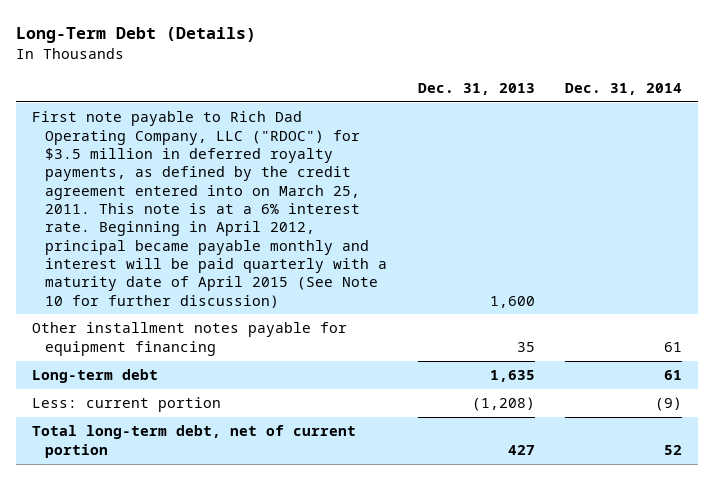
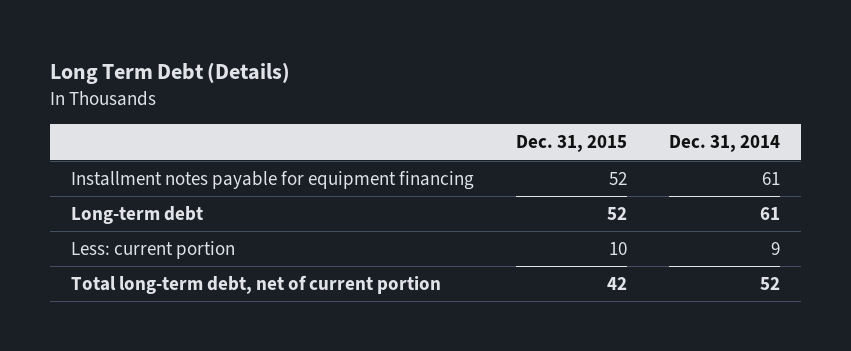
[16,26,257,43] Long-Term Debt (Details) -> [49,62,290,85] Long Term Debt (Details)
[417,82,535,95] Dec. 31, 2013 -> none
none -> [516,135,628,153] Dec. 31, 2015
[31,111,388,308] First note payable to Rich Dad Operating Company, LLC ("RDOC") for $3.5 million in deferred royalty payments, as defined by the credit agreement entered into on March 25, 2011. This note is at a 6% interest rate. Beginning in April 2012, principal became payable monthly and interest will be paid quarterly with a maturity date of April 2015 (See Note 10 for further discussion) -> none
[31,322,347,356] Other installment notes payable for equipment financing -> [70,171,474,191] Installment notes payable for equipment financing
[655,397,683,412] (9) -> [771,242,781,256] 9

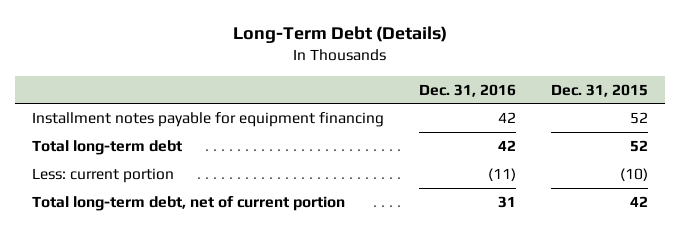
[49,62,290,85] Long Term Debt (Details) -> [232,25,447,43] Long-Term Debt (Details)
[669,135,781,153] Dec. 31, 2014 -> none
none -> [418,83,516,97] Dec. 31, 2016
[70,206,203,225] Long-term debt -> [32,139,183,155] Total long-term debt
[609,242,628,256] 10 -> [619,167,648,181] (10)

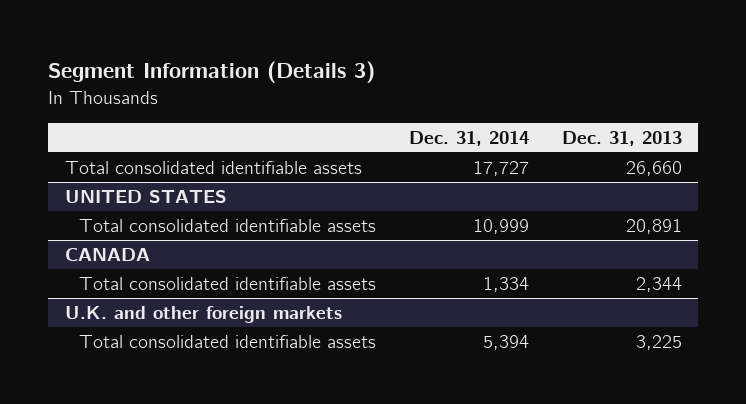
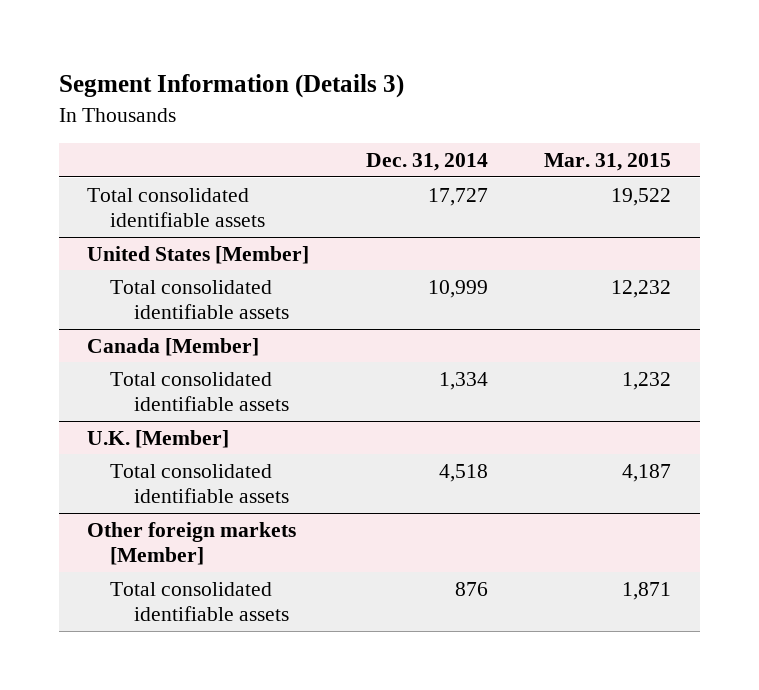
[561,130,682,146] Dec. 31, 2013 -> none
none -> [544,153,672,172] Mar. 31, 2015
[64,190,227,204] UNITED STATES -> [87,245,310,264] United States [Member]
[64,248,150,262] CANADA -> [87,337,260,356] Canada [Member]
[64,306,342,324] U.K. and other foreign markets -> none
none -> [87,429,230,448] U.K. [Member]
[482,335,529,351] 5,394 -> [438,463,488,482] 4,518
none -> [87,521,297,566] Other foreign markets [Member]
none -> [110,581,289,622] Total consolidated identifiable assets

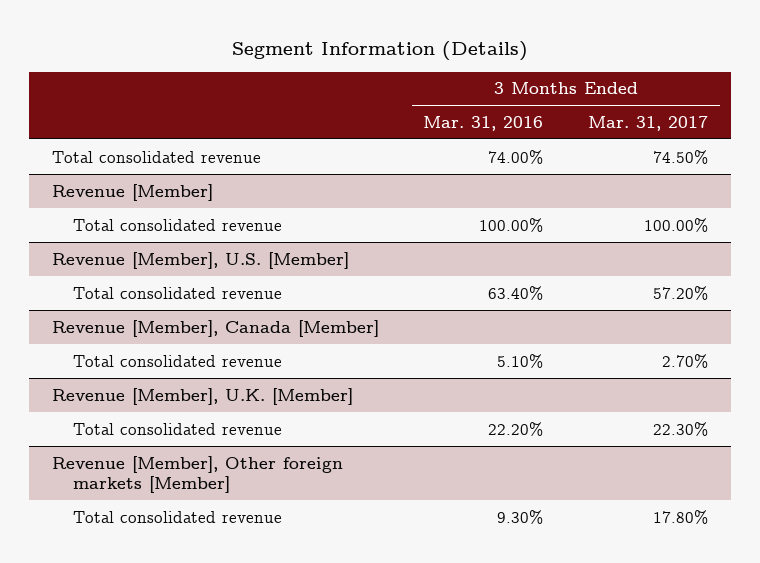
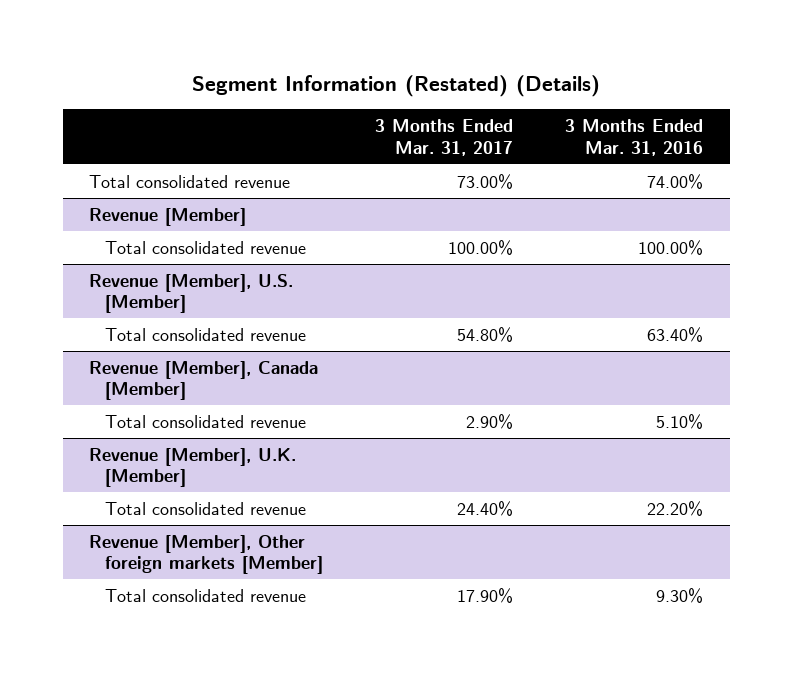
[231,40,528,61] Segment Information (Details) -> [192,75,601,98] Segment Information (Restated) (Details)
[653,149,709,164] 74.50% -> [457,174,514,190] 73.00%
[653,285,709,300] 57.20% -> [457,327,514,343] 54.80%
[662,353,709,368] 2.70% -> [466,414,514,430] 2.90%
[653,421,709,436] 22.30% -> [457,501,514,517] 24.40%
[653,509,709,524] 17.80% -> [457,588,514,604] 17.90%

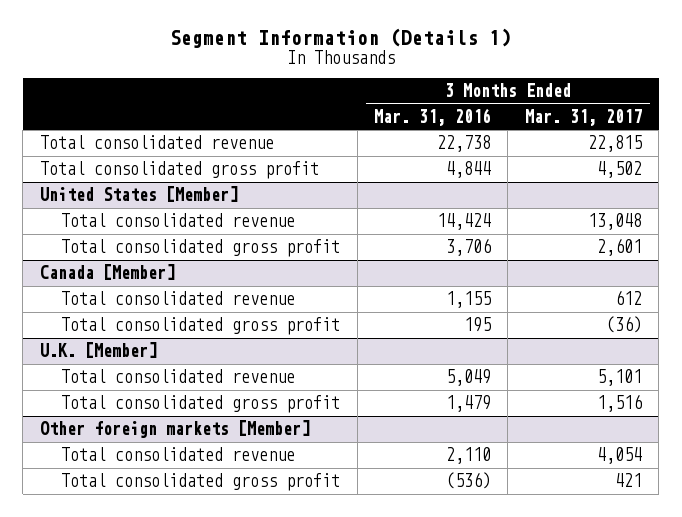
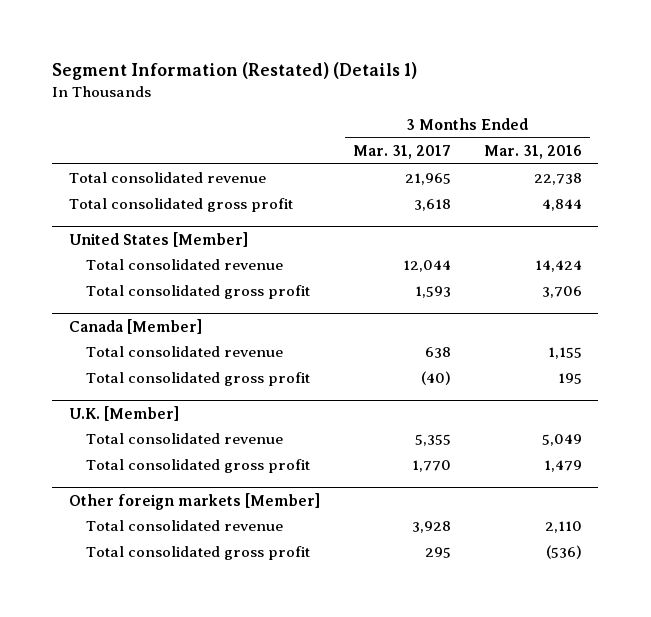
[169,27,511,48] Segment Information (Details 1) -> [52,62,418,81] Segment Information (Restated) (Details 1)
[587,135,642,153] 22,815 -> [404,173,451,186] 21,965
[596,161,642,179] 4,502 -> [413,199,451,212] 3,618
[587,213,642,231] 13,048 -> [402,260,451,273] 12,044
[596,238,642,257] 2,601 -> [414,286,451,299] 1,593
[614,290,642,306] 612 -> [424,347,451,359] 638
[605,316,642,334] (36) -> [420,371,451,386] (40)
[596,369,642,387] 5,101 -> [414,434,451,447] 5,355
[596,394,642,413] 1,516 -> [411,460,451,473] 1,770
[596,447,642,465] 4,054 -> [411,521,451,534] 3,928
[614,473,642,488] 421 -> [424,547,451,559] 295

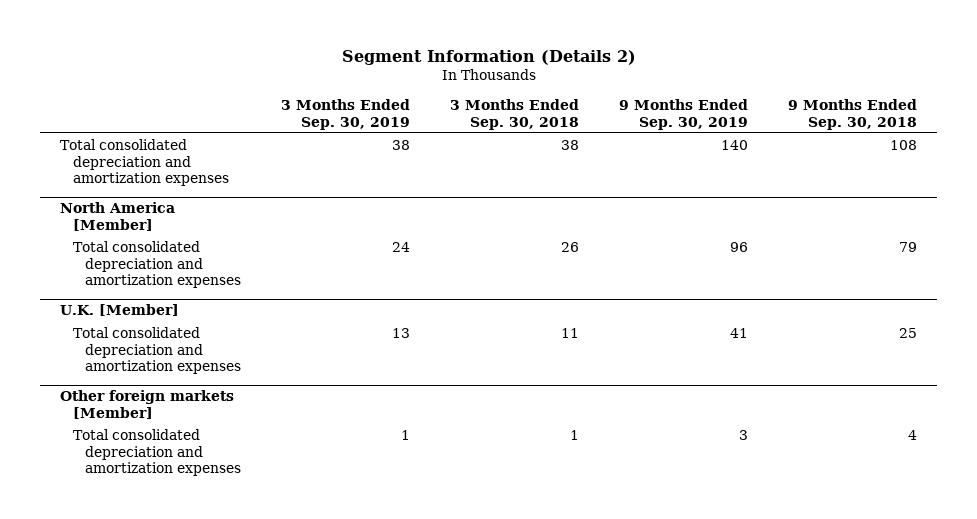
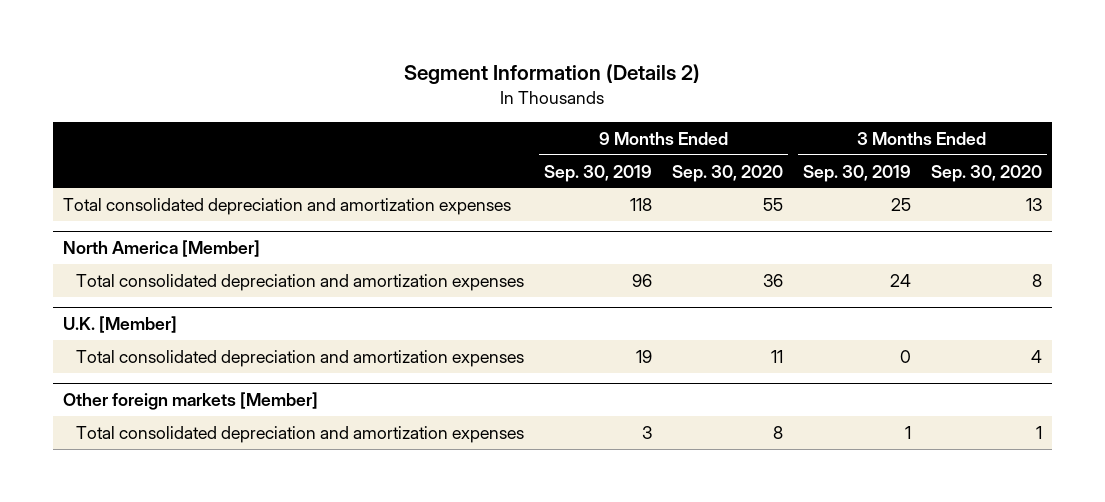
[449,99,579,130] 3 Months Ended Sep. 30, 2018 -> none
[787,99,917,130] 9 Months Ended Sep. 30, 2018 -> none
none -> [671,164,783,182] Sep. 30, 2020
none -> [930,164,1042,182] Sep. 30, 2020
[391,140,410,151] 38 -> [890,197,911,211] 25
[720,140,748,151] 140 -> [630,197,653,211] 118
[391,328,410,339] 13 -> [899,349,911,363] 0
[729,328,748,339] 41 -> [636,349,653,363] 19

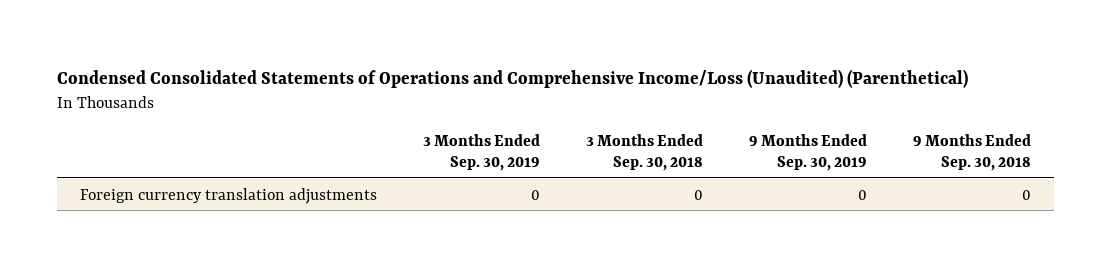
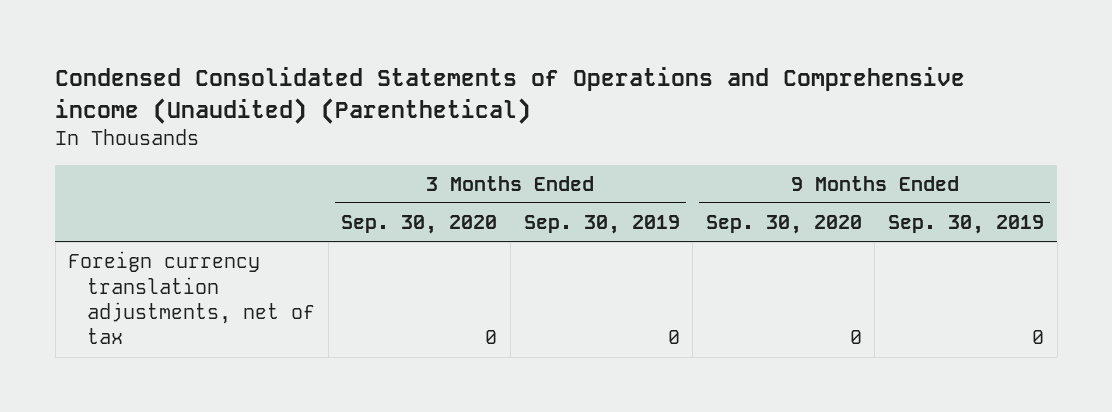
[57,69,969,89] Condensed Consolidated Statements of Operations and Comprehensive Income/Loss (Unaudited) (Parenthetical) -> [55,67,966,124] Condensed Consolidated Statements of Operations and Comprehensive income (Unaudited) (Parenthetical)
[585,133,703,172] 3 Months Ended Sep. 30, 2018 -> none
[912,133,1031,172] 9 Months Ended Sep. 30, 2018 -> none
none -> [341,215,498,235] Sep. 30, 2020
none -> [705,215,862,235] Sep. 30, 2020
[80,187,378,204] Foreign currency translation adjustments -> [68,251,316,345] Foreign currency translation adjustments, net of tax

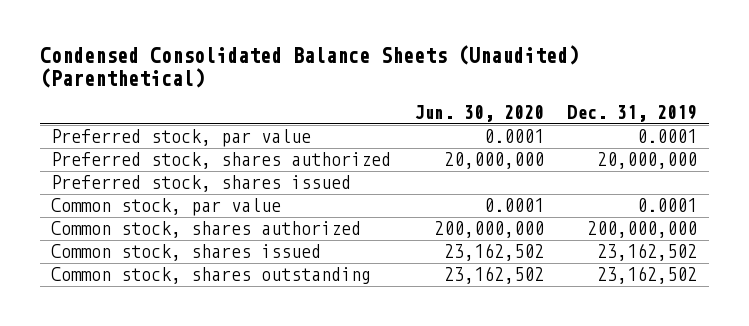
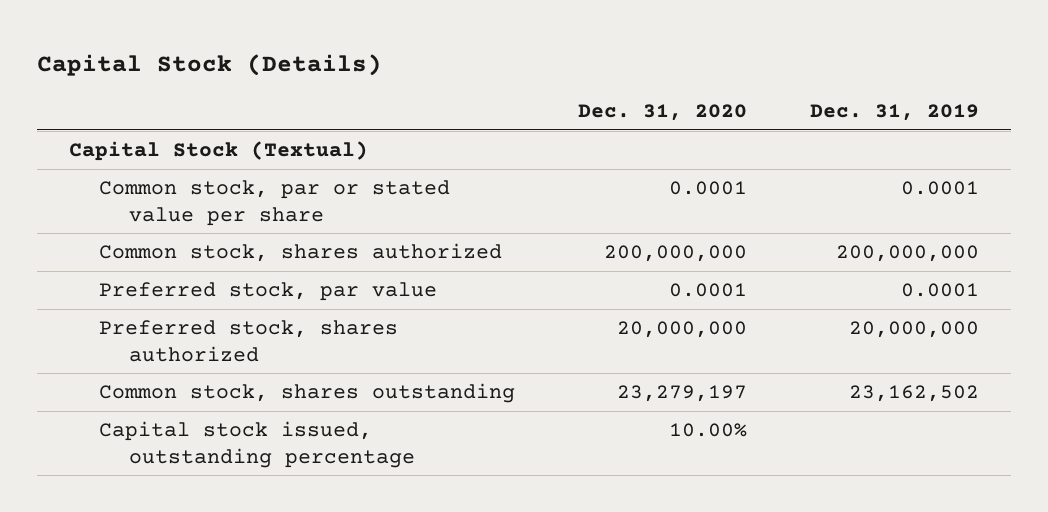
[39,44,579,89] Condensed Consolidated Balance Sheets (Unaudited) (Parenthetical) -> [37,53,383,76] Capital Stock (Details)
[414,105,545,123] Jun. 30, 2020 -> none
none -> [578,104,748,122] Dec. 31, 2020
none -> [69,141,369,162] Capital Stock (Textual)
none -> [99,180,451,226] Common stock, par or stated value per share
[51,221,362,239] Common stock, shares authorized -> [99,243,503,263] Common stock, shares authorized
[51,175,352,193] Preferred stock, shares issued -> none
[51,198,282,217] Common stock, par value -> none
[51,244,322,262] Common stock, shares issued -> none
none -> [99,421,416,468] Capital stock issued, outstanding percentage

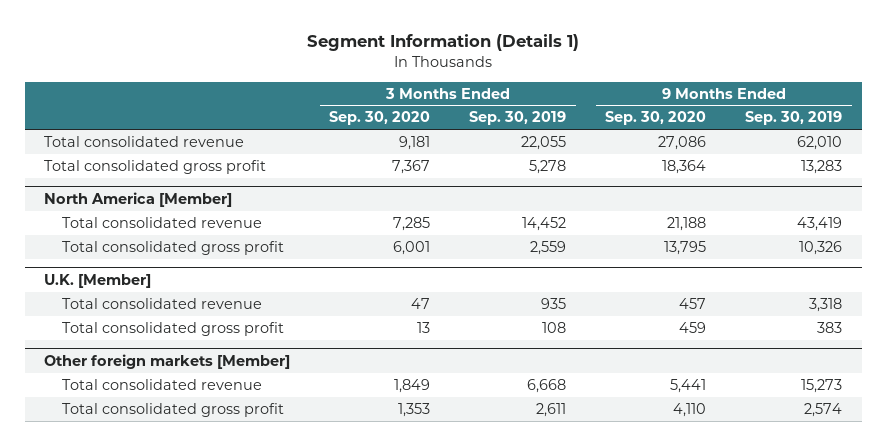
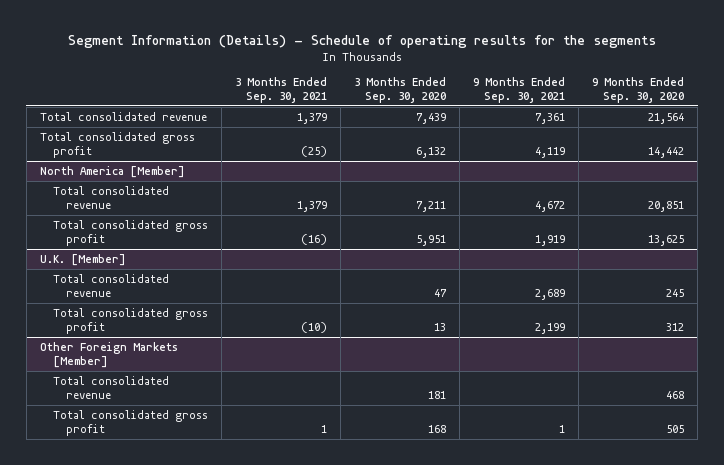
[307,34,580,52] Segment Information (Details 1) -> [67,34,656,48] Segment Information (Details) - Schedule of operating results for the segments
[469,111,567,126] Sep. 30, 2019 -> none
[745,111,843,126] Sep. 30, 2019 -> none
none -> [235,77,328,103] 3 Months Ended Sep. 30, 2021
none -> [473,77,566,103] 9 Months Ended Sep. 30, 2021
[399,135,431,150] 9,181 -> [416,113,447,125] 7,439
[658,135,707,150] 27,086 -> [648,113,685,125] 21,564
[392,159,431,174] 7,367 -> [416,146,447,158] 6,132
[662,159,707,174] 18,364 -> [648,146,685,158] 14,442
[393,216,431,231] 7,285 -> [416,200,447,212] 7,211
[667,216,707,231] 21,188 -> [648,200,685,212] 20,851
[393,240,431,255] 6,001 -> [416,234,447,246] 5,951
[664,240,707,255] 13,795 -> [648,234,685,246] 13,625
[679,297,707,309] 457 -> [666,288,685,297] 245
[679,321,707,333] 459 -> [666,322,685,331] 312
[44,353,291,369] Other foreign markets [Member] -> [39,342,178,368] Other Foreign Markets [Member]
[394,378,431,393] 1,849 -> [428,390,447,399] 181
[670,378,707,393] 5,441 -> [666,390,685,399] 468
[398,402,431,417] 1,353 -> [428,424,447,433] 168
[673,402,707,417] 4,110 -> [666,424,685,433] 505

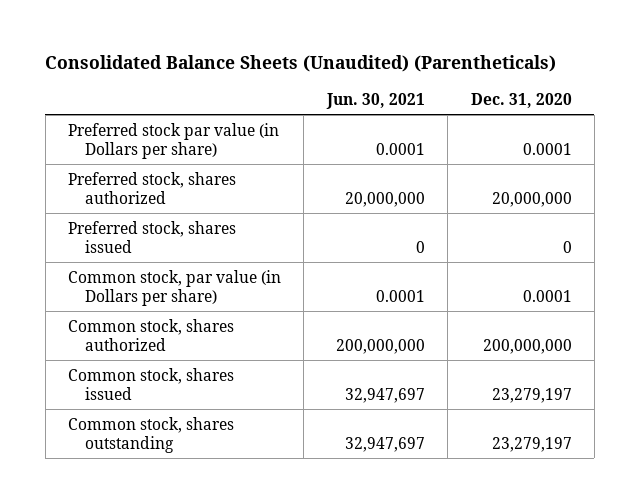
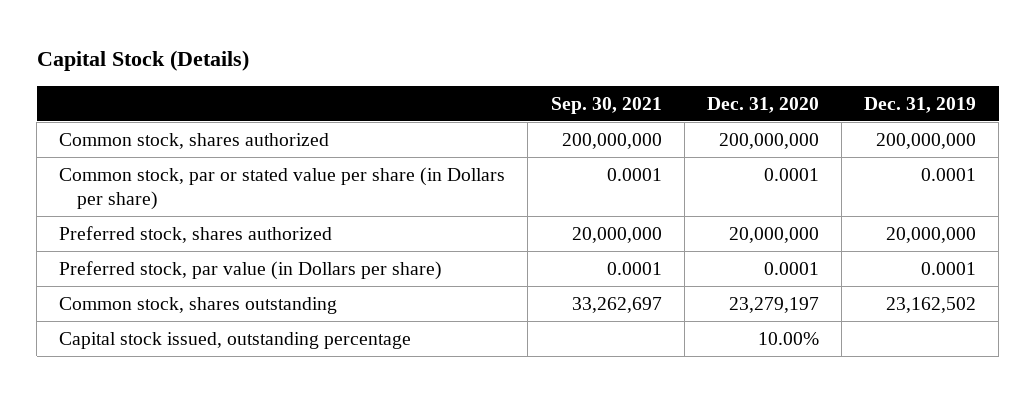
[45,54,557,72] Consolidated Balance Sheets (Unaudited) (Parentheticals) -> [36,50,249,72] Capital Stock (Details)
[325,92,425,109] Jun. 30, 2021 -> none
none -> [550,96,662,114] Sep. 30, 2021
none -> [864,96,977,113] Dec. 31, 2019
[68,122,280,159] Preferred stock par value (in Dollars per share) -> none
[68,220,237,253] Preferred stock, shares issued -> none
[68,269,282,306] Common stock, par value (in Dollars per share) -> none
[68,367,235,400] Common stock, shares issued -> none
none -> [59,166,506,210] Common stock, par or stated value per share (in Dollars per share)
[68,171,237,204] Preferred stock, shares authorized -> [59,225,333,243] Preferred stock, shares authorized
none -> [59,260,443,280] Preferred stock, par value (in Dollars per share)
none -> [59,331,412,349] Capital stock issued, outstanding percentage

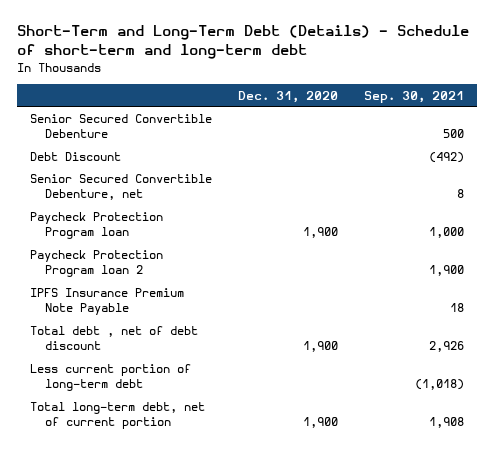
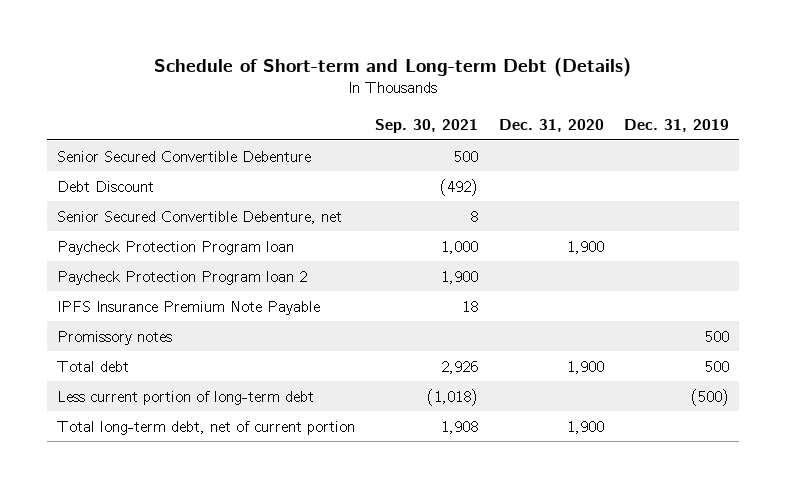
[17,25,470,60] Short-Term and Long-Term Debt (Details) - Schedule of short-term and long-term debt -> [154,56,632,77] Schedule of Short-term and Long-term Debt (Details)
none -> [623,119,729,133] Dec. 31, 2019
none -> [57,330,173,345] Promissory notes
[30,325,199,351] Total debt , net of debt discount -> [57,360,130,372] Total debt

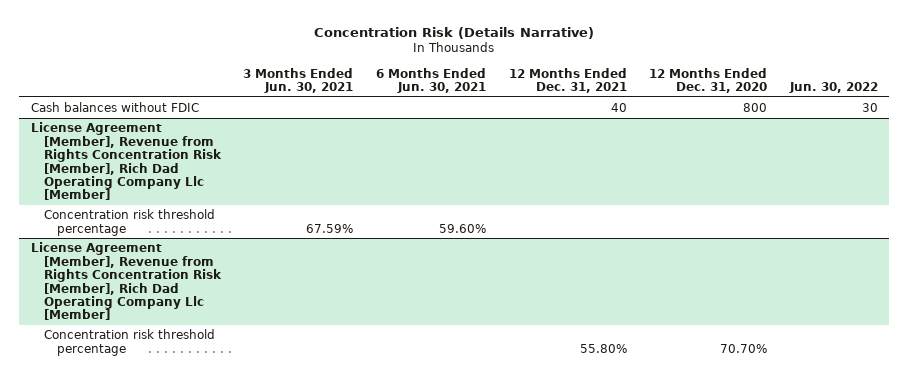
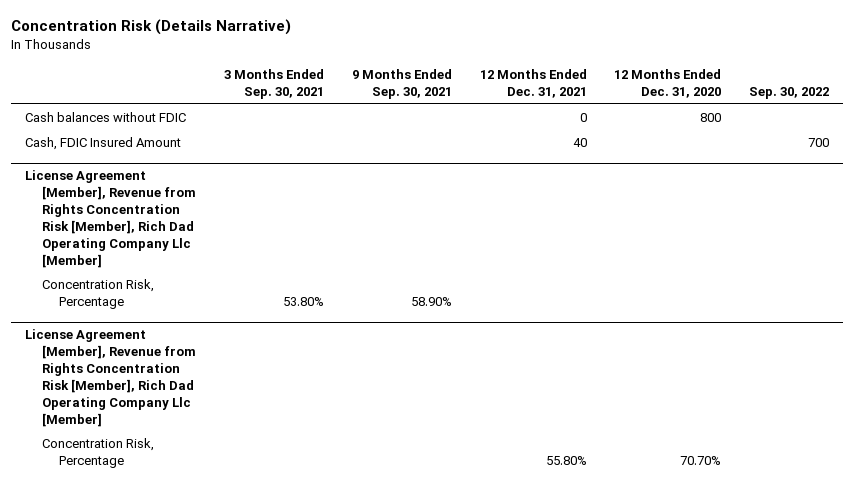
[243,67,354,94] 3 Months Ended Jun. 30, 2021 -> none
[375,67,486,94] 6 Months Ended Jun. 30, 2021 -> none
[788,82,878,94] Jun. 30, 2022 -> none
none -> [223,69,324,99] 3 Months Ended Sep. 30, 2021
none -> [351,69,452,99] 9 Months Ended Sep. 30, 2021
none -> [749,86,830,99] Sep. 30, 2022
[610,103,627,113] 40 -> [579,113,587,123] 0
none -> [25,137,182,151] Cash, FDIC Insured Amount
[43,209,215,236] Concentration risk threshold percentage -> [41,279,154,309] Concentration Risk, Percentage
[43,329,215,356] Concentration risk threshold percentage -> [41,438,154,468] Concentration Risk, Percentage

